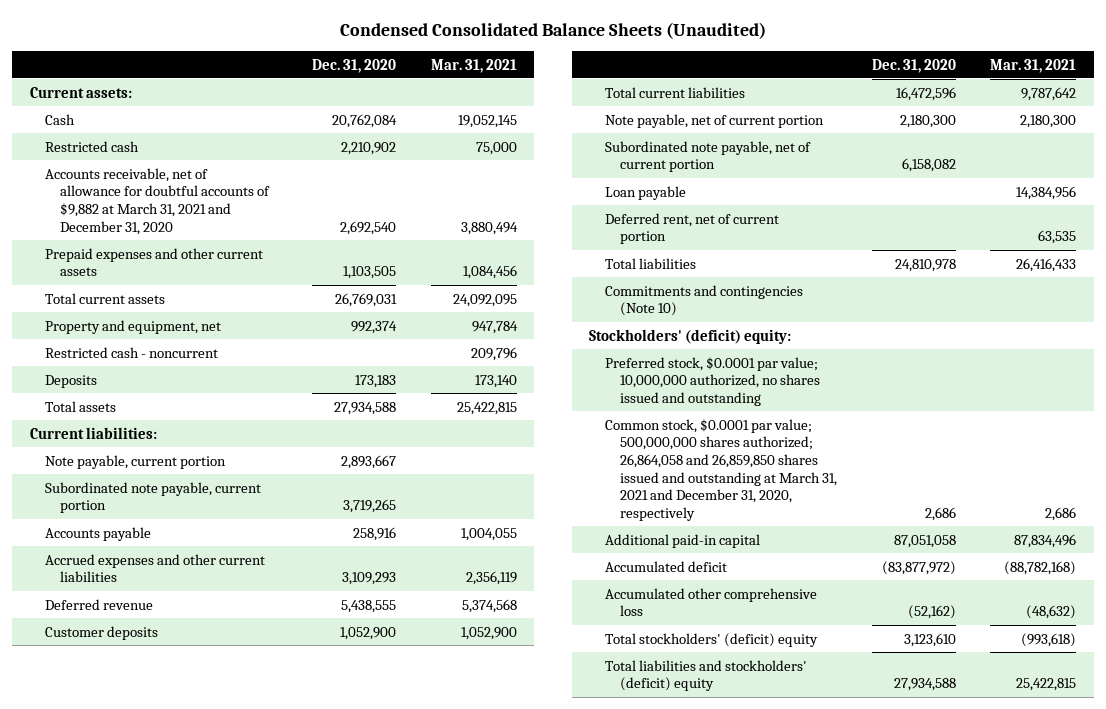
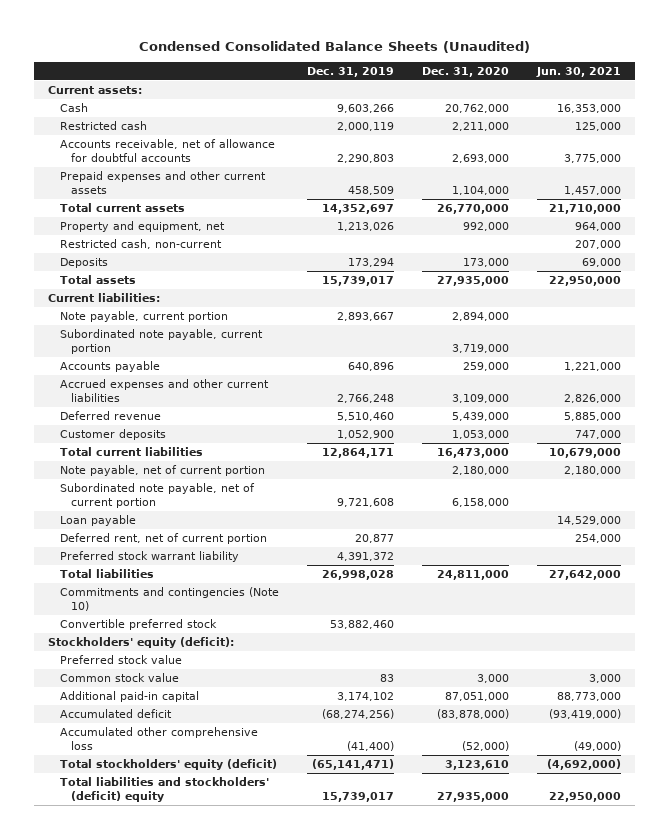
[430,58,517,73] Mar. 31, 2021 -> none
none -> [306,67,394,78] Dec. 31, 2019
none -> [536,67,622,78] Jun. 30, 2021
[332,113,398,128] 20,762,084 -> [445,103,510,113] 20,762,000
[341,141,397,155] 2,210,902 -> [452,121,510,131] 2,211,000
[45,167,271,235] Accounts receivable, net of allowance for doubtful accounts of $9,882 at March 31, 2021 and December 31, 2020 -> [59,138,275,162] Accounts receivable, net of allowance for doubtful accounts
[340,220,397,235] 2,692,540 -> [452,153,510,163] 2,693,000
[343,266,397,280] 1,103,505 -> [452,185,510,195] 1,104,000
[335,292,398,307] 26,769,031 -> [437,203,510,214] 26,770,000
[351,320,398,334] 992,374 -> [463,221,510,231] 992,000
[45,346,219,358] Restricted cash - noncurrent -> [59,238,222,249] Restricted cash, non-current
[355,374,397,388] 173,183 -> [463,257,510,267] 173,000
[334,401,397,415] 27,934,588 -> [437,275,510,286] 27,935,000
[341,454,397,469] 2,893,667 -> [452,311,510,321] 2,894,000
[343,499,397,514] 3,719,265 -> [452,343,510,353] 3,719,000
[353,526,397,541] 258,916 -> [463,361,510,371] 259,000
[342,572,397,586] 3,109,293 -> [452,393,510,403] 3,109,000
[341,599,397,613] 5,438,555 -> [452,411,510,421] 5,439,000
[340,626,397,640] 1,052,900 -> [452,429,510,439] 1,053,000
[895,86,956,101] 16,472,596 -> [437,447,510,458] 16,473,000
[899,114,956,128] 2,180,300 -> [452,465,510,475] 2,180,000
[901,158,956,173] 6,158,082 -> [452,497,510,507] 6,158,000
none -> [59,550,239,562] Preferred stock warrant liability
[894,258,956,272] 24,810,978 -> [437,569,510,580] 24,811,000
[604,418,838,522] Common stock, $0.0001 par value; 500,000,000 shares authorized; 26,864,058 and 26,859,850 shares issued and outstanding at March 31, 2021 and December 31, 2020, respectively -> none
none -> [59,618,217,630] Convertible preferred stock
[589,328,792,344] Stockholders' (deficit) equity: -> [48,636,235,648] Stockholders' equity (deficit):
[604,356,821,407] Preferred stock, $0.0001 par value; 10,000,000 authorized, no shares issued and outstanding -> [59,654,182,664] Preferred stock value
none -> [59,672,179,682] Common stock value
[893,534,956,548] 87,051,058 -> [445,691,510,701] 87,051,000
[881,560,956,575] (83,877,972) -> [437,708,510,719] (83,878,000)
[907,605,956,620] (52,162) -> [462,740,510,751] (52,000)
[604,632,818,647] Total stockholders' (deficit) equity -> [59,758,277,770] Total stockholders' equity (deficit)
[893,678,956,692] 27,934,588 -> [437,791,510,802] 27,935,000

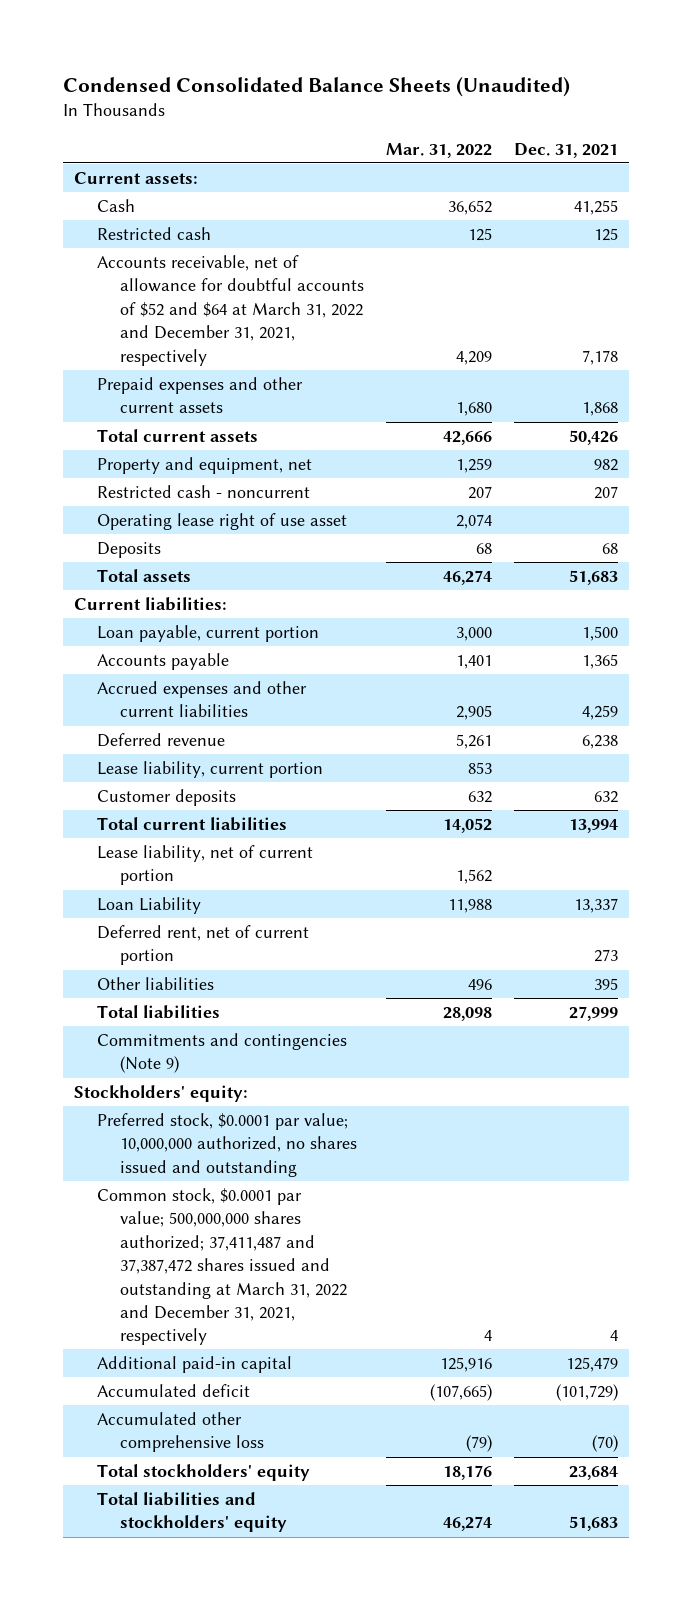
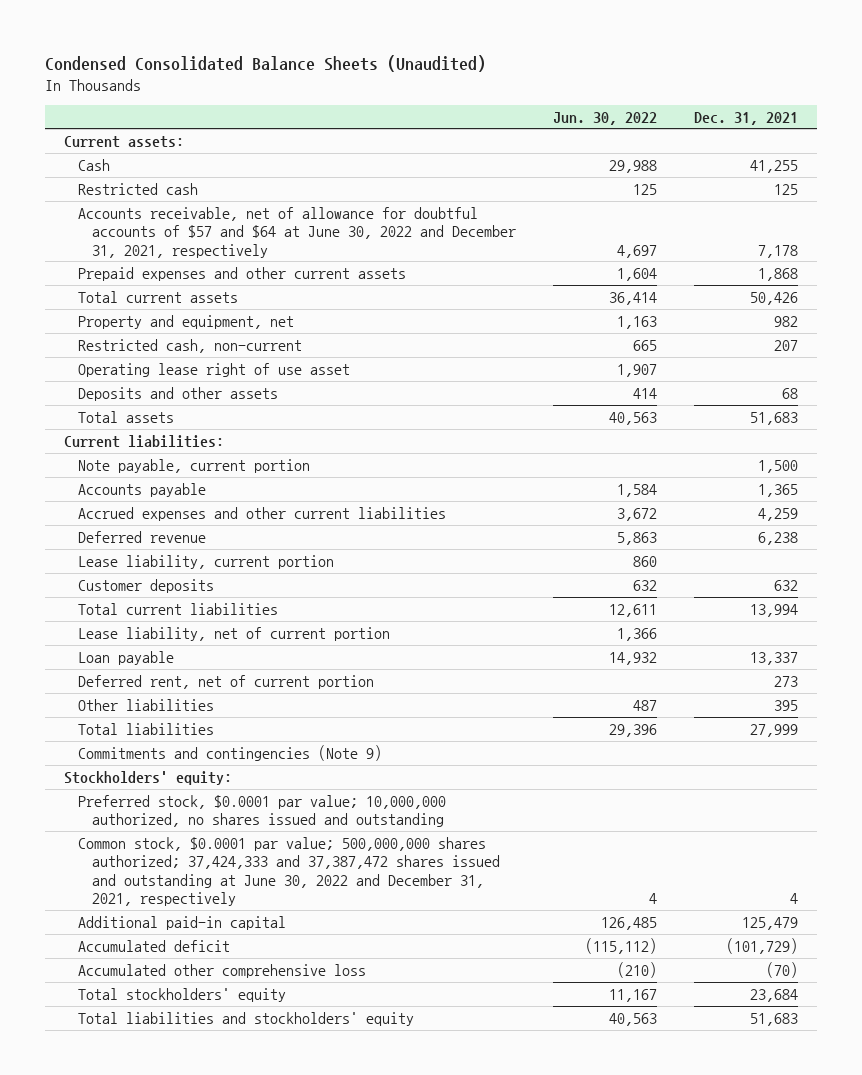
[385,142,492,158] Mar. 31, 2022 -> none
none -> [552,111,657,125] Jun. 30, 2022
[97,254,365,366] Accounts receivable, net of allowance for doubtful accounts of $52 and $64 at March 31, 2022 and December 31, 2021, respectively -> [77,206,516,258] Accounts receivable, net of allowance for doubtful accounts of $57 and $64 at June 30, 2022 and December 31, 2021, respectively
[97,484,311,498] Restricted cash - noncurrent -> [77,338,302,353] Restricted cash, non-current
[97,541,162,558] Deposits -> [77,386,278,401] Deposits and other assets
[97,624,320,642] Loan payable, current portion -> [77,458,310,473] Note payable, current portion
[97,896,202,914] Loan Liability -> [77,650,174,665] Loan payable
[97,1187,348,1346] Common stock, $0.0001 par value; 500,000,000 shares authorized; 37,411,487 and 37,387,472 shares issued and outstanding at March 31, 2022 and December 31, 2021, respectively -> [77,836,500,906] Common stock, $0.0001 par value; 500,000,000 shares authorized; 37,424,333 and 37,387,472 shares issued and outstanding at June 30, 2022 and December 31, 2021, respectively

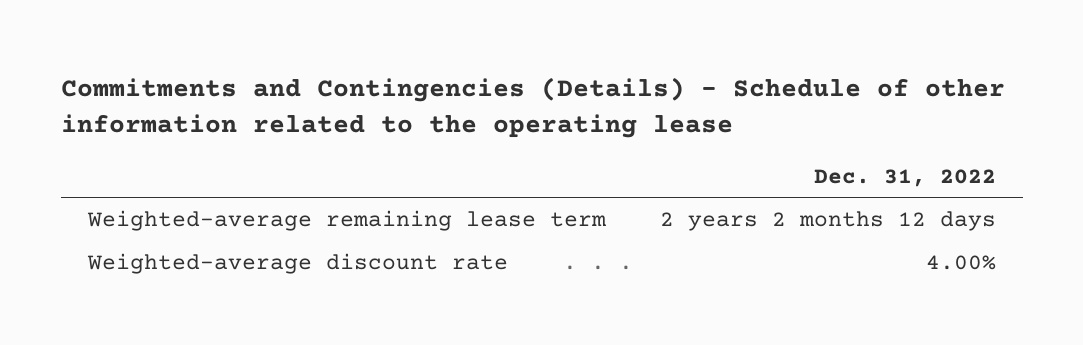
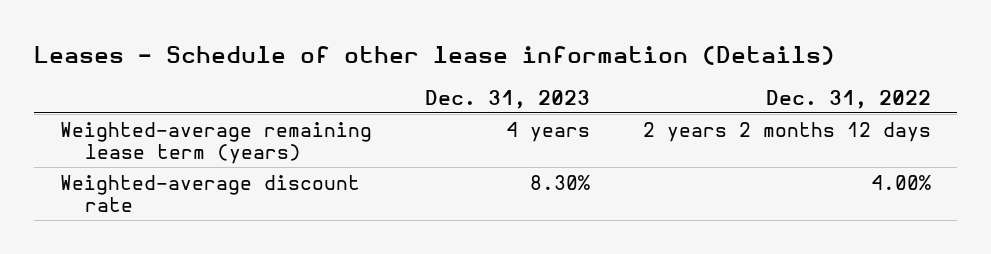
[60,77,1005,138] Commitments and Contingencies (Details) - Schedule of other information related to the operating lease -> [33,46,835,66] Leases - Schedule of other lease information (Details)
none -> [424,89,590,109] Dec. 31, 2023
[86,210,607,232] Weighted-average remaining lease term -> [60,121,373,165] Weighted-average remaining lease term (years)

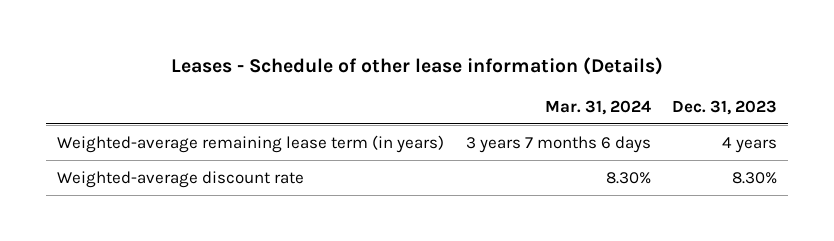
[765,89,931,109] Dec. 31, 2022 -> none
none -> [544,99,651,115] Mar. 31, 2024
[60,121,373,165] Weighted-average remaining lease term (years) -> [56,134,444,153] Weighted-average remaining lease term (in years)

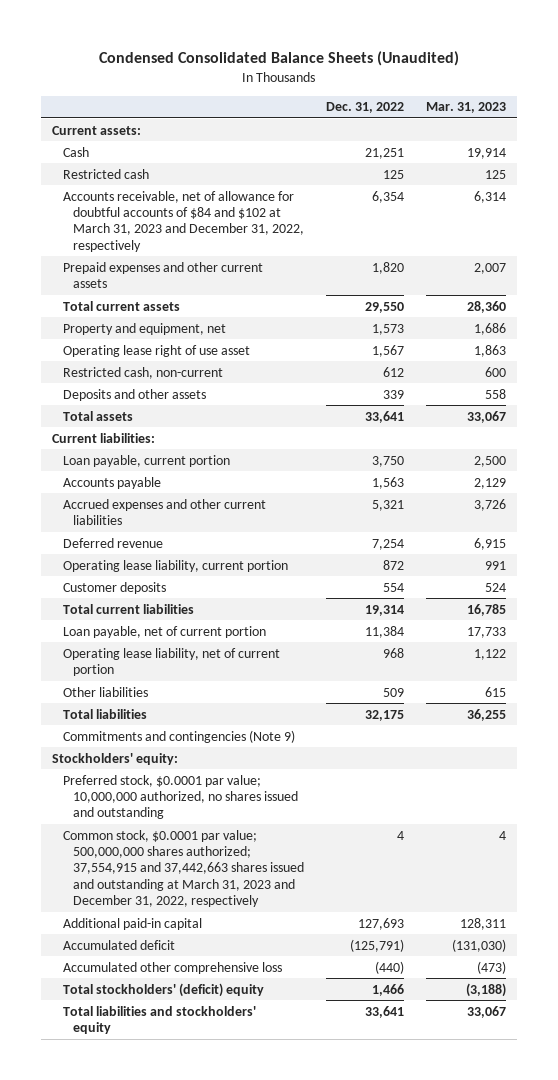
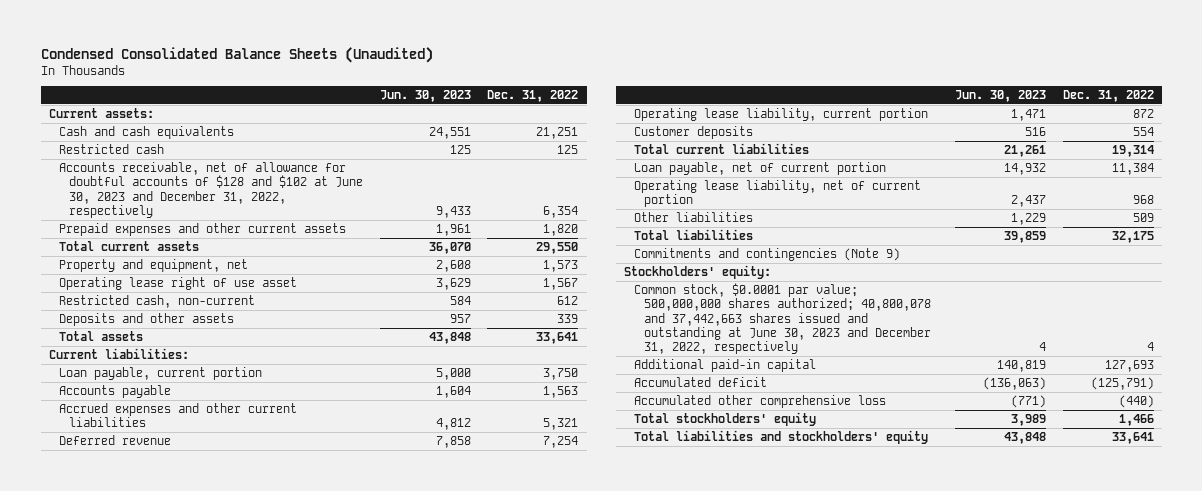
[425,102,506,114] Mar. 31, 2023 -> none
none -> [379,90,471,103] Jun. 30, 2023
[62,146,89,157] Cash -> [59,125,235,139] Cash and cash equivalents
[62,190,305,252] Accounts receivable, net of allowance for doubtful accounts of $84 and $102 at March 31, 2023 and December 31, 2022, respectively -> [59,161,364,218] Accounts receivable, net of allowance for doubtful accounts of $128 and $102 at June 30, 2023 and December 31, 2022, respectively
[62,774,299,820] Preferred stock, $0.0001 par value; 10,000,000 authorized, no shares issued and outstanding -> none
[62,829,305,908] Common stock, $0.0001 par value; 500,000,000 shares authorized; 37,554,915 and 37,442,663 shares issued and outstanding at March 31, 2023 and December 31, 2022, respectively -> [634,282,932,355] Common stock, $0.0001 par value; 500,000,000 shares authorized; 40,800,078 and 37,442,663 shares issued and outstanding at June 30, 2023 and December 31, 2022, respectively
[62,982,264,997] Total stockholders' (deficit) equity -> [634,411,817,426] Total stockholders' equity

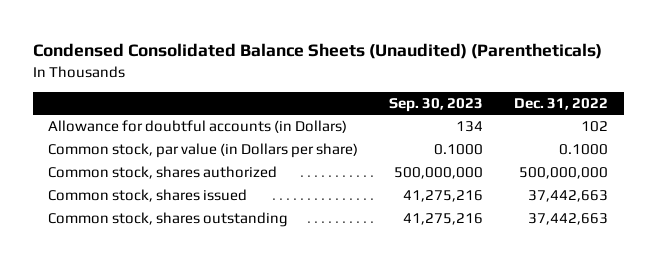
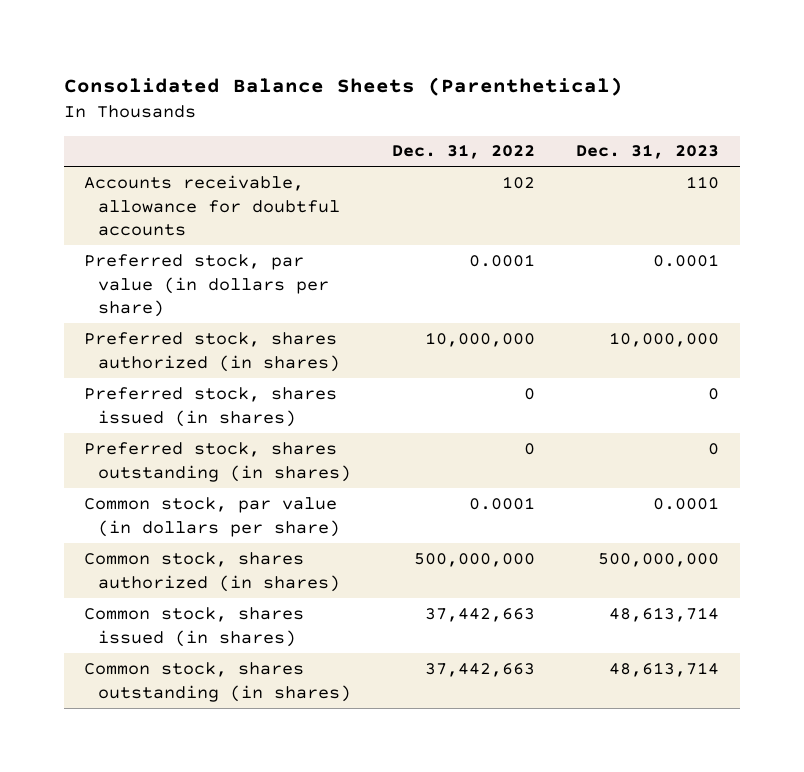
[32,43,602,60] Condensed Consolidated Balance Sheets (Unaudited) (Parentheticals) -> [64,77,624,97] Consolidated Balance Sheets (Parenthetical)
[389,97,484,112] Sep. 30, 2023 -> none
none -> [576,144,720,160] Dec. 31, 2023
[48,120,348,134] Allowance for doubtful accounts (in Dollars) -> [84,174,341,237] Accounts receivable, allowance for doubtful accounts
none -> [84,253,330,318] Preferred stock, par value (in dollars per share)
none -> [84,331,341,372] Preferred stock, shares authorized (in shares)
none -> [84,386,338,427] Preferred stock, shares issued (in shares)
none -> [84,441,352,482] Preferred stock, shares outstanding (in shares)
[48,143,359,159] Common stock, par value (in Dollars per share) -> [84,496,341,537] Common stock, par value (in dollars per share)
[559,144,609,156] 0.1000 -> [469,496,536,510] 0.0001
[48,166,278,180] Common stock, shares authorized -> [84,551,341,592] Common stock, shares authorized (in shares)
[48,189,248,203] Common stock, shares issued -> [84,606,305,647] Common stock, shares issued (in shares)
[48,212,289,228] Common stock, shares outstanding -> [84,661,352,702] Common stock, shares outstanding (in shares)

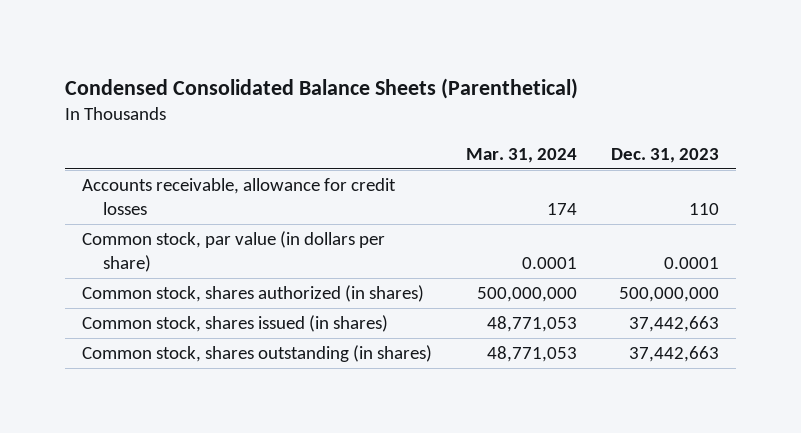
[64,77,624,97] Consolidated Balance Sheets (Parenthetical) -> [65,77,579,99] Condensed Consolidated Balance Sheets (Parenthetical)
[392,144,536,160] Dec. 31, 2022 -> none
none -> [466,148,578,164] Mar. 31, 2024
[84,253,330,318] Preferred stock, par value (in dollars per share) -> none
[84,331,341,372] Preferred stock, shares authorized (in shares) -> none
[84,386,338,427] Preferred stock, shares issued (in shares) -> none
[84,441,352,482] Preferred stock, shares outstanding (in shares) -> none
[84,174,341,237] Accounts receivable, allowance for doubtful accounts -> [82,178,397,216] Accounts receivable, allowance for credit losses
[609,606,720,622] 48,613,714 -> [629,316,720,333] 37,442,663
[609,661,720,677] 48,613,714 -> [629,346,720,363] 37,442,663

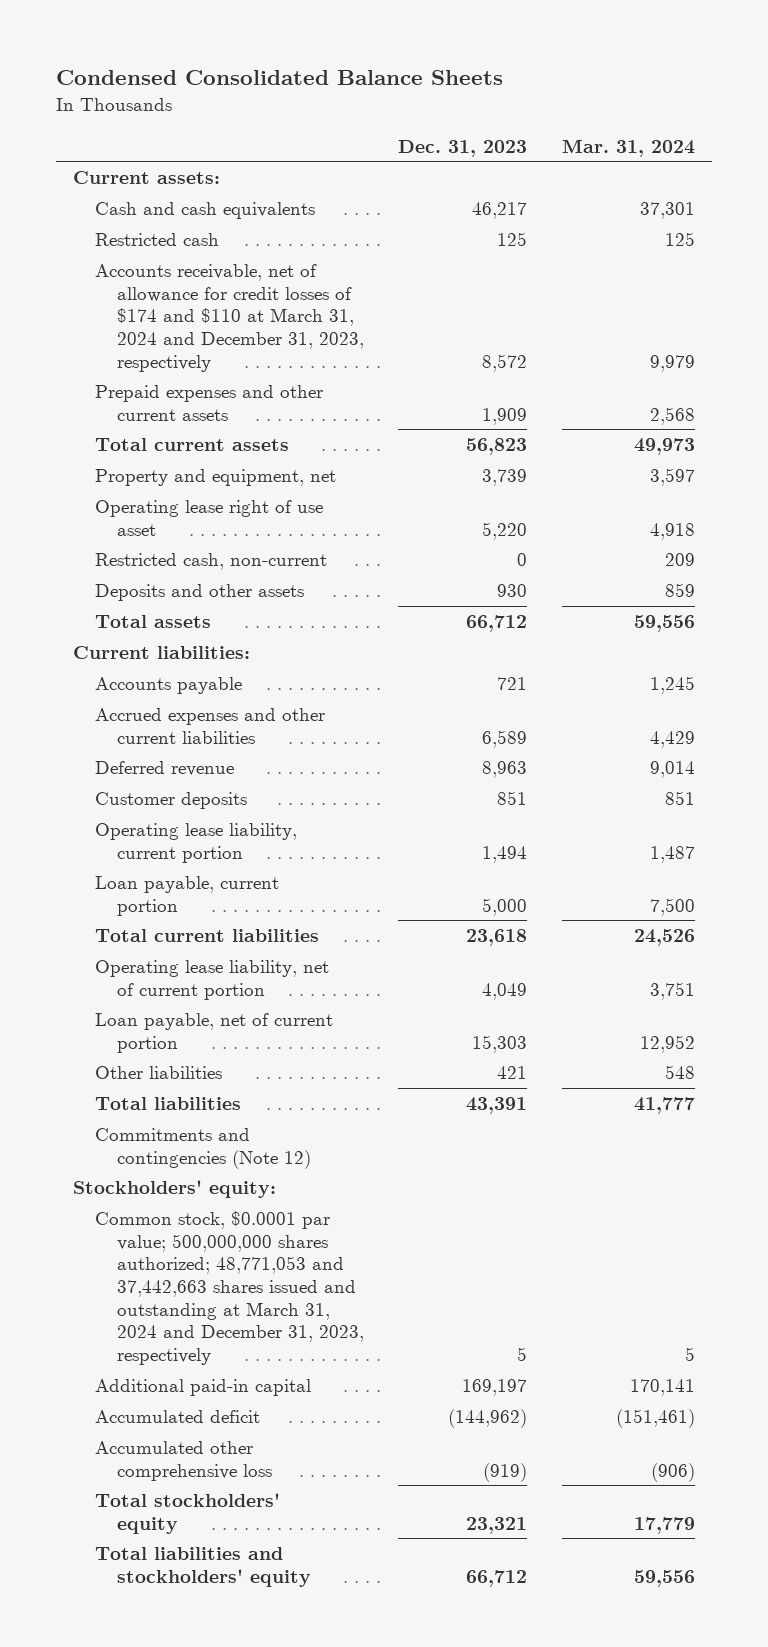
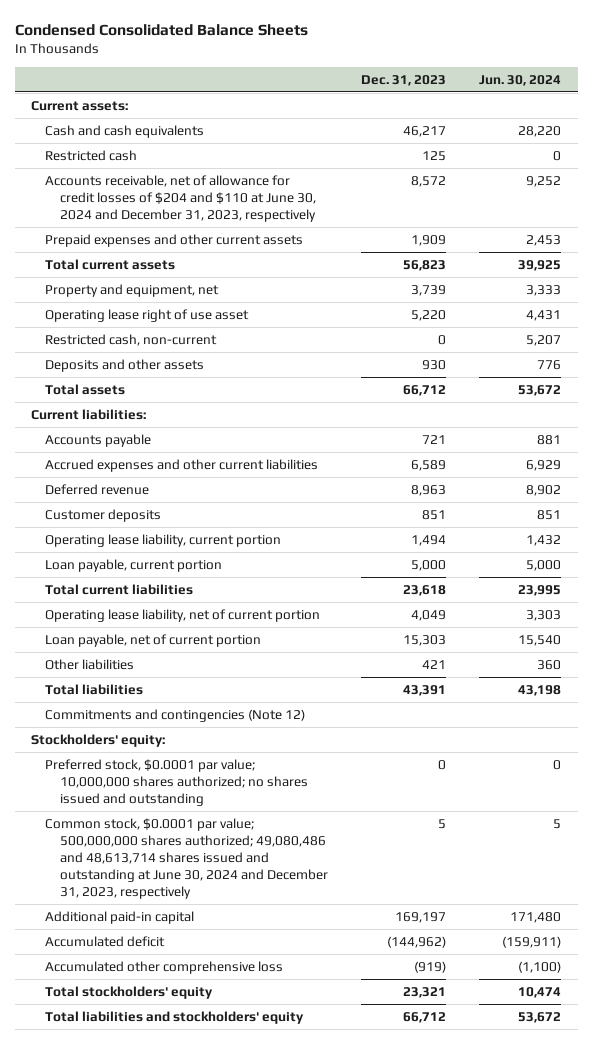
[562,138,696,157] Mar. 31, 2024 -> none
none -> [478,74,561,86] Jun. 30, 2024
[94,264,364,372] Accounts receivable, net of allowance for credit losses of $174 and $110 at March 31, 2024 and December 31, 2023, respectively -> [45,175,316,223] Accounts receivable, net of allowance for credit losses of $204 and $110 at June 30, 2024 and December 31, 2023, respectively
none -> [45,759,308,807] Preferred stock, $0.0001 par value; 10,000,000 shares authorized; no shares issued and outstanding
[94,1211,364,1365] Common stock, $0.0001 par value; 500,000,000 shares authorized; 48,771,053 and 37,442,663 shares issued and outstanding at March 31, 2024 and December 31, 2023, respectively -> [45,818,328,900] Common stock, $0.0001 par value; 500,000,000 shares authorized; 49,080,486 and 48,613,714 shares issued and outstanding at June 30, 2024 and December 31, 2023, respectively

